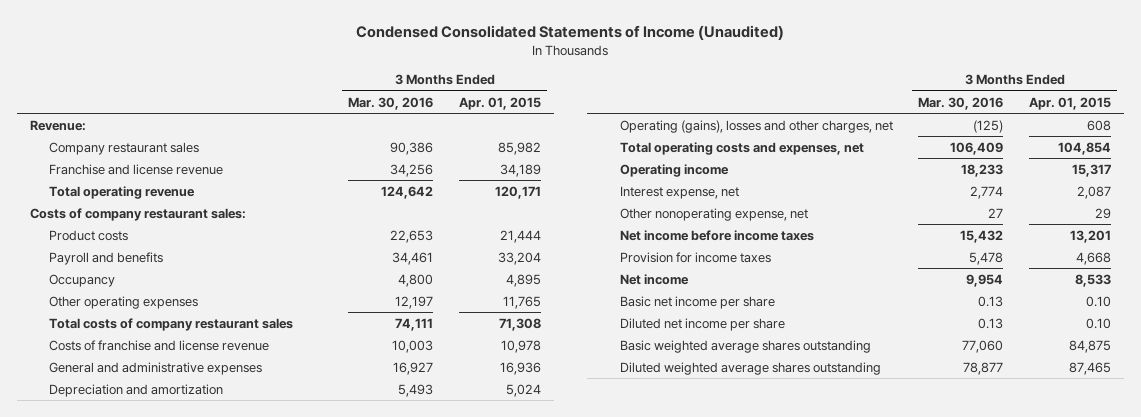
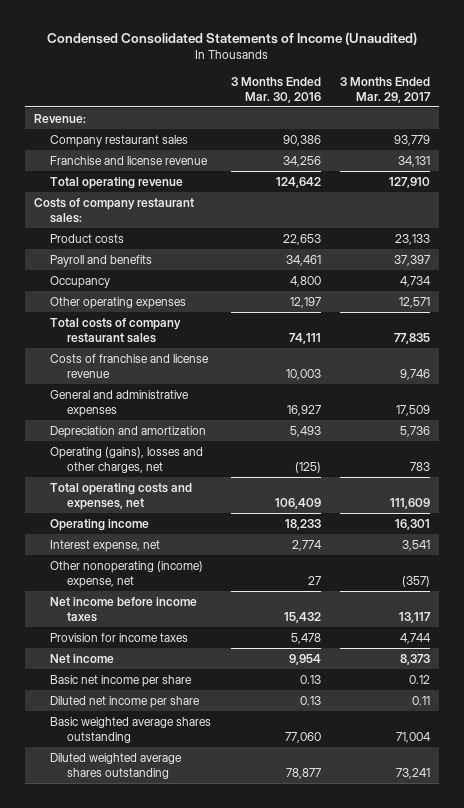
[458,96,541,110] Apr. 01, 2015 -> none
none -> [339,76,431,103] 3 Months Ended Mar. 29, 2017
[619,207,808,221] Other nonoperating expense, net -> [50,560,204,588] Other nonoperating (income) expense, net

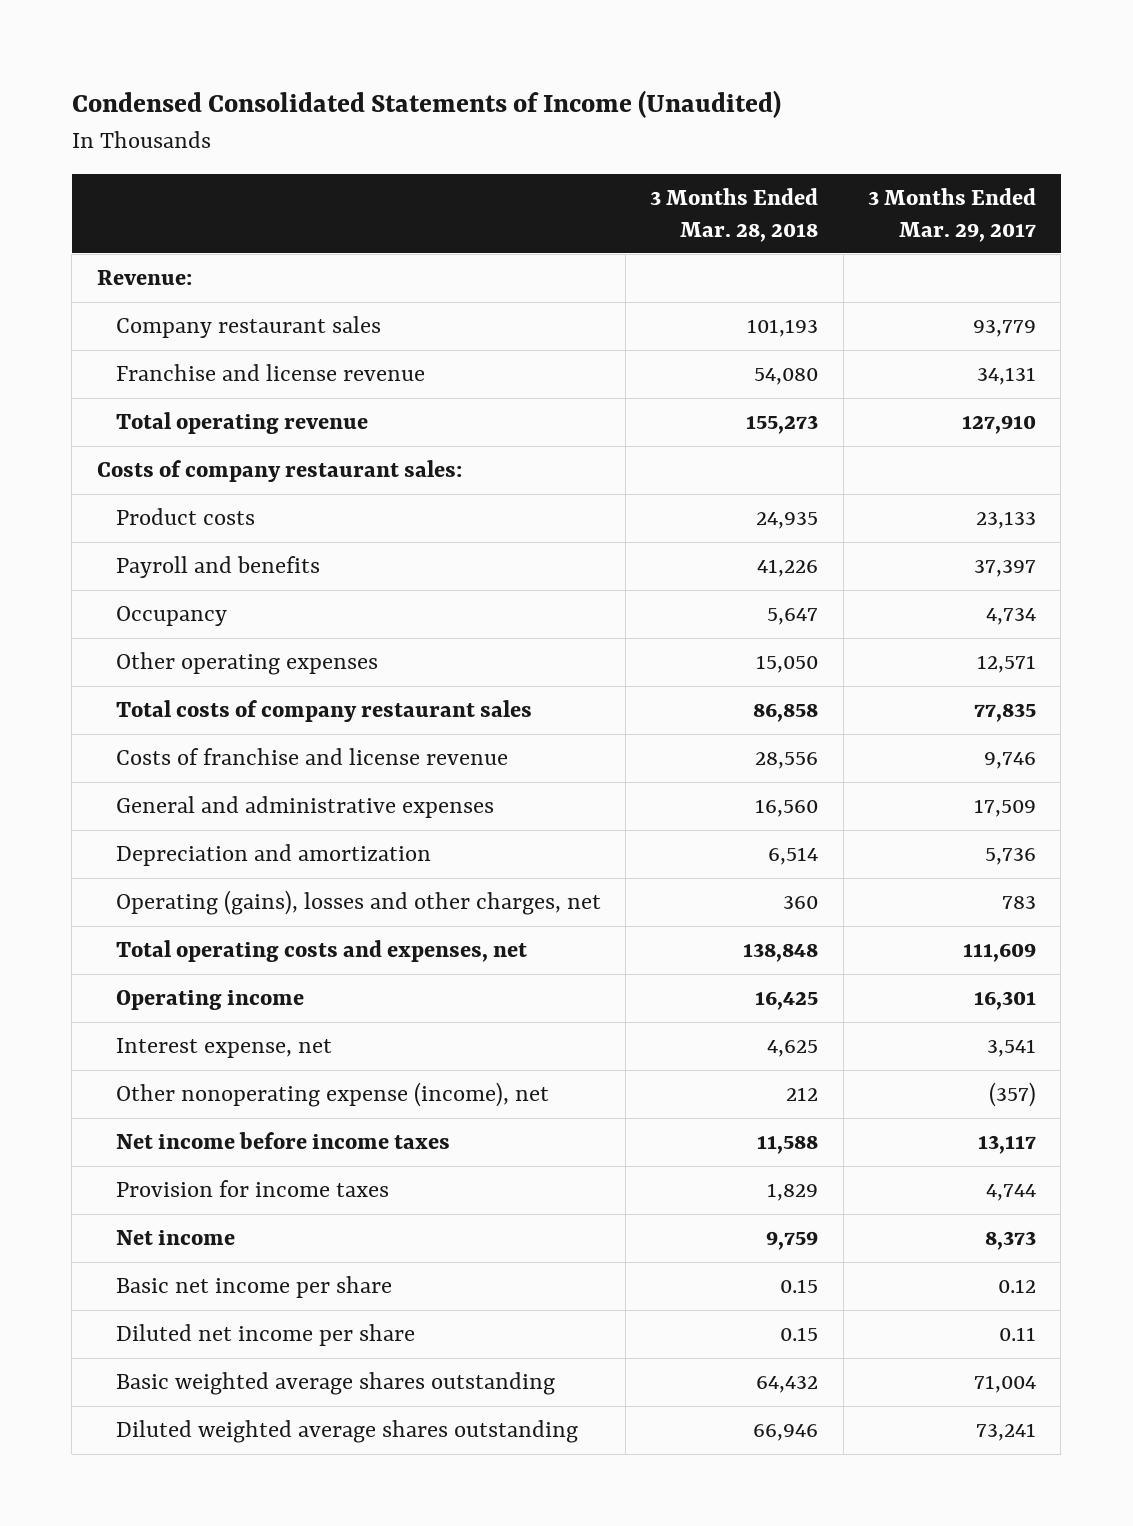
[230,76,321,103] 3 Months Ended Mar. 30, 2016 -> none
none -> [650,187,819,242] 3 Months Ended Mar. 28, 2018
[50,560,204,588] Other nonoperating (income) expense, net -> [115,1082,549,1108] Other nonoperating expense (income), net

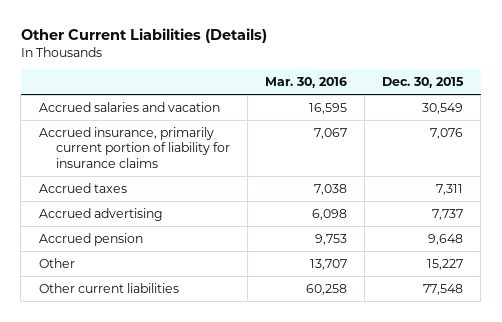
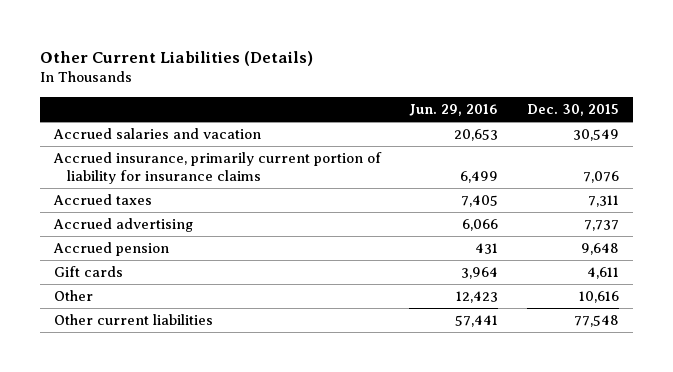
[264,77,347,89] Mar. 30, 2016 -> none
none -> [409,103,499,116] Jun. 29, 2016
none -> [54,266,124,278] Gift cards
[427,258,464,270] 15,227 -> [578,291,619,304] 10,616

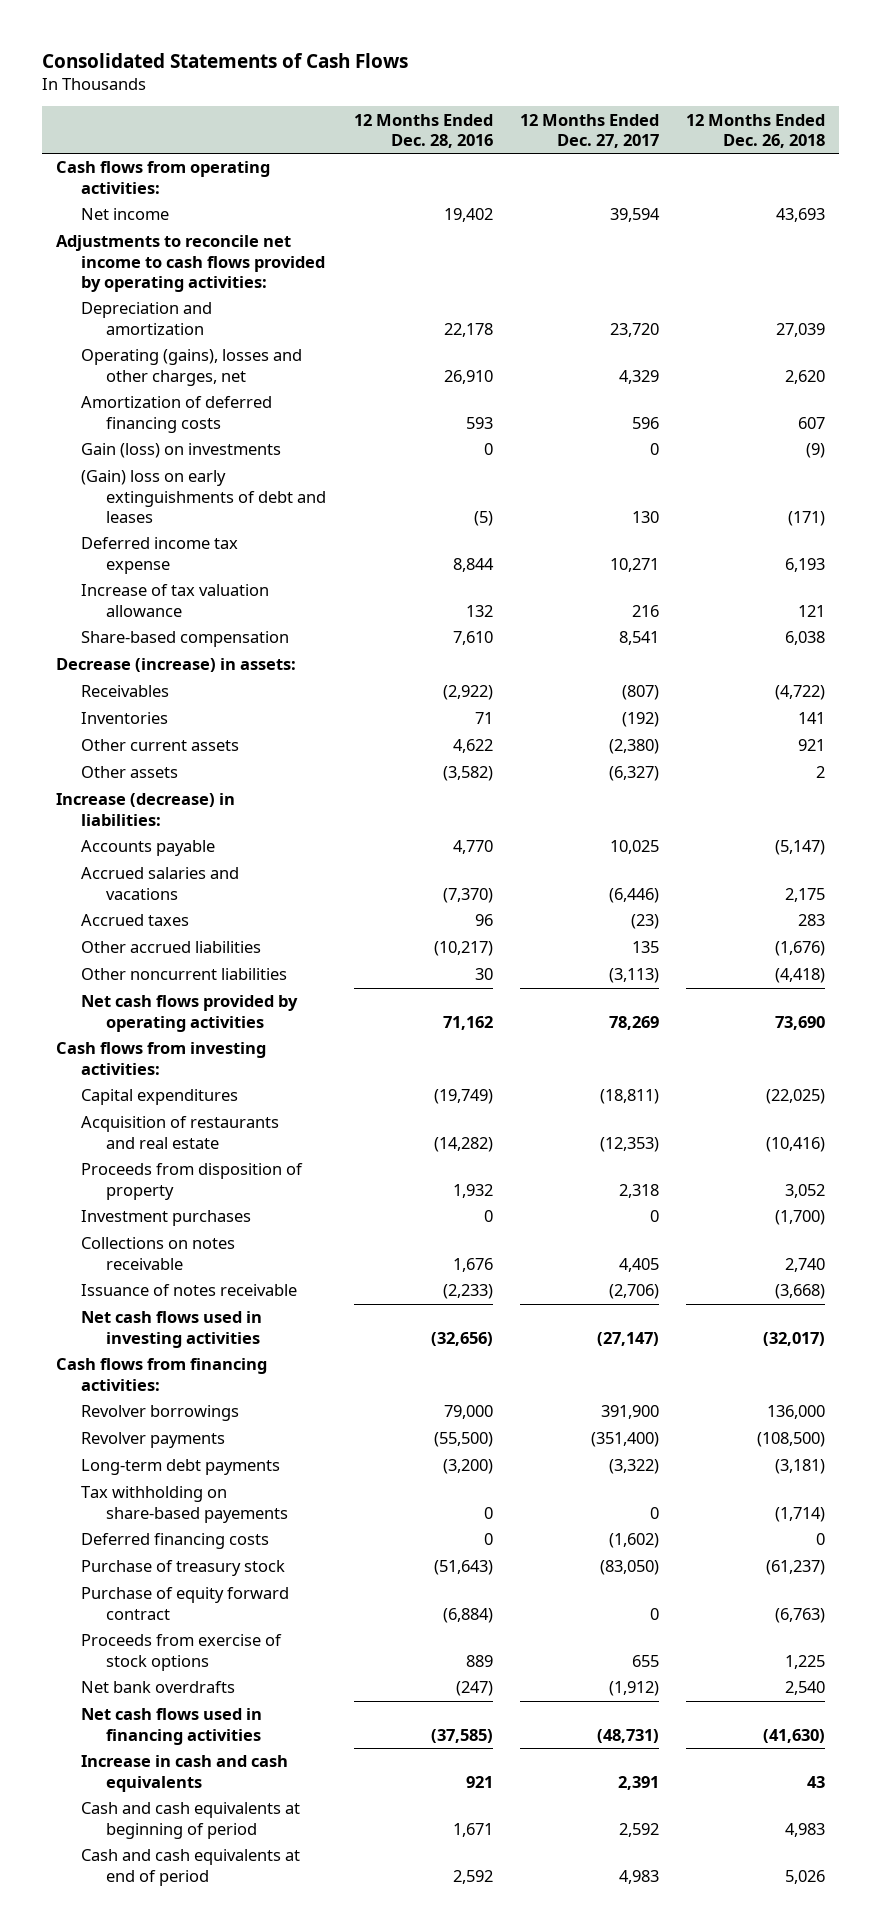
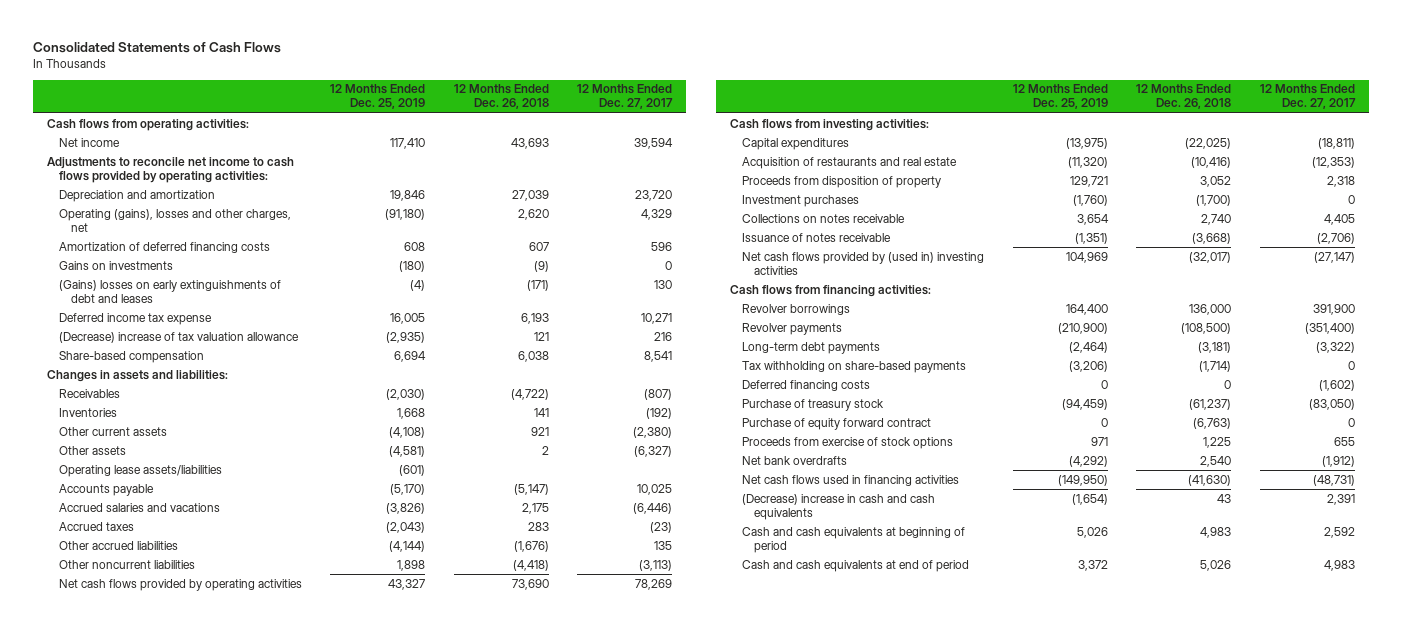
[353,113,493,148] 12 Months Ended Dec. 28, 2016 -> none
none -> [330,84,426,110] 12 Months Ended Dec. 25, 2019
[81,443,282,459] Gain (loss) on investments -> [59,260,174,270] Gains on investments
[81,470,327,523] (Gain) loss on early extinguishments of debt and leases -> [59,279,282,303] (Gains) losses on early extinguishments of debt and leases
[81,584,270,617] Increase of tax valuation allowance -> [59,331,300,343] (Decrease) increase of tax valuation allowance
[55,658,296,673] Decrease (increase) in assets: -> none
none -> [47,369,229,382] Changes in assets and liabilities:
[55,793,235,826] Increase (decrease) in liabilities: -> none
none -> [59,464,223,477] Operating lease assets/liabilities
[81,1311,263,1348] Net cash flows used in investing activities -> [741,251,984,275] Net cash flows provided by (used in) investing activities
[81,1486,289,1523] Tax withholding on share-based payements -> [741,360,966,373] Tax withholding on share-based payments
[81,1755,289,1792] Increase in cash and cash equivalents -> [741,493,935,520] (Decrease) increase in cash and cash equivalents

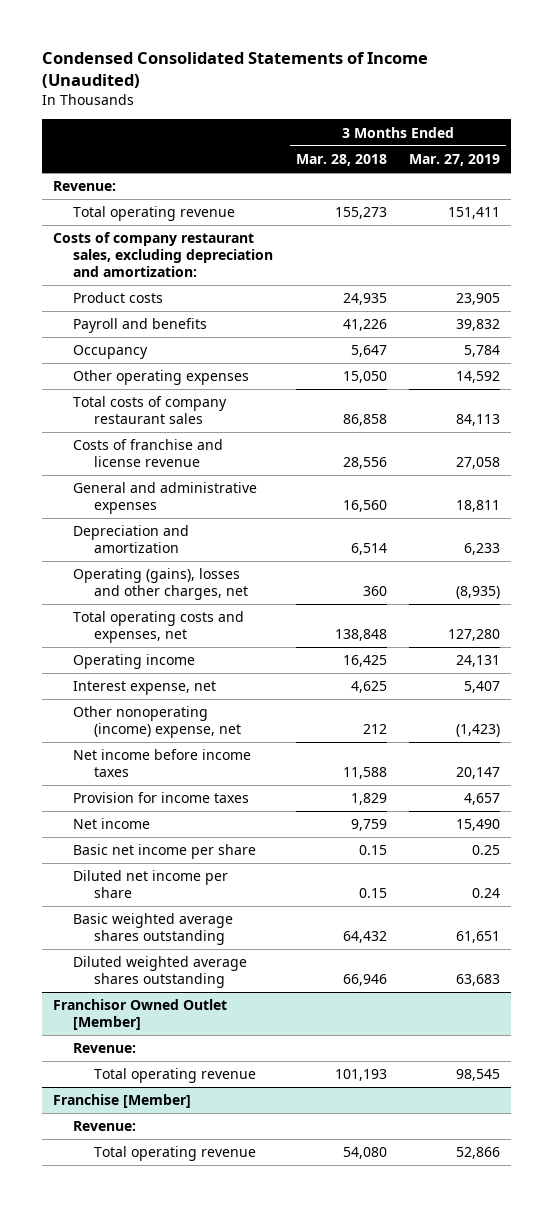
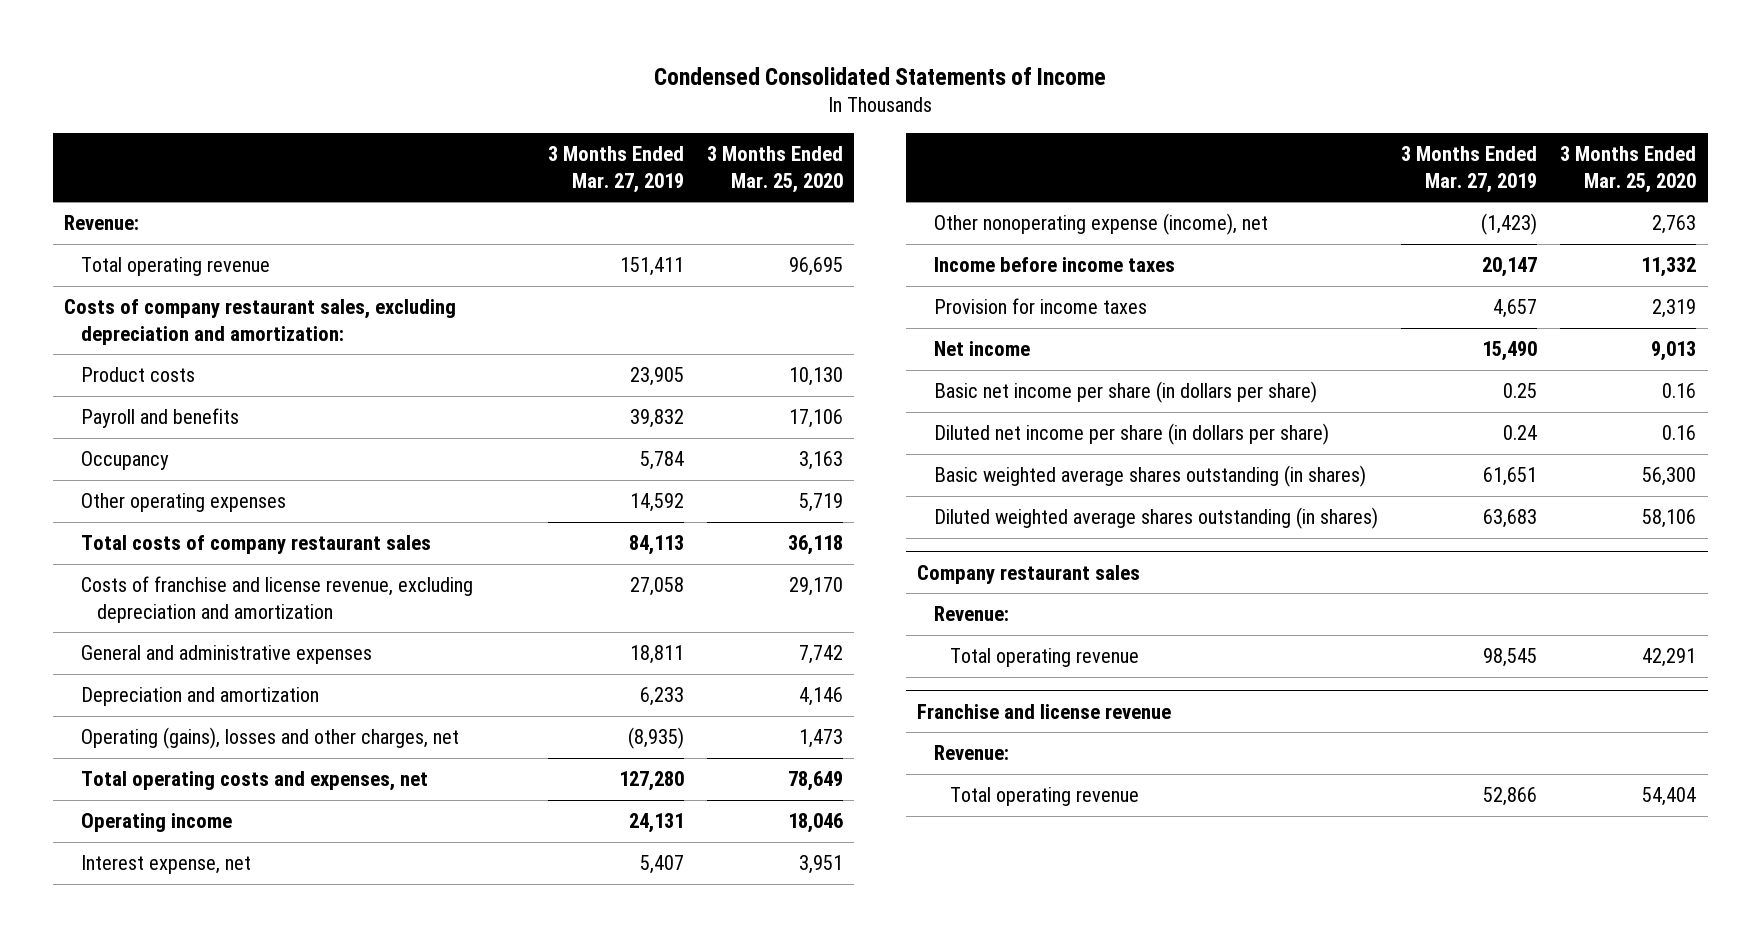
[41,51,428,88] Condensed Consolidated Statements of Income (Unaudited) -> [654,66,1107,85] Condensed Consolidated Statements of Income
[295,153,387,166] Mar. 28, 2018 -> none
none -> [706,146,843,193] 3 Months Ended Mar. 25, 2020
[73,439,224,468] Costs of franchise and license revenue -> [80,576,473,623] Costs of franchise and license revenue, excluding depreciation and amortization
[73,706,241,739] Other nonoperating (income) expense, net -> [933,213,1268,236] Other nonoperating expense (income), net
[73,749,252,778] Net income before income taxes -> [933,257,1175,273] Income before income taxes
[73,844,257,860] Basic net income per share -> [933,381,1317,404] Basic net income per share (in dollars per share)
[73,870,229,899] Diluted net income per share -> [933,423,1329,446] Diluted net income per share (in dollars per share)
[73,913,234,946] Basic weighted average shares outstanding -> [933,465,1366,488] Basic weighted average shares outstanding (in shares)
[73,956,248,989] Diluted weighted average shares outstanding -> [933,507,1378,530] Diluted weighted average shares outstanding (in shares)
[53,999,228,1031] Franchisor Owned Outlet [Member] -> [917,564,1141,584] Company restaurant sales
[53,1094,192,1109] Franchise [Member] -> [917,703,1172,719] Franchise and license revenue

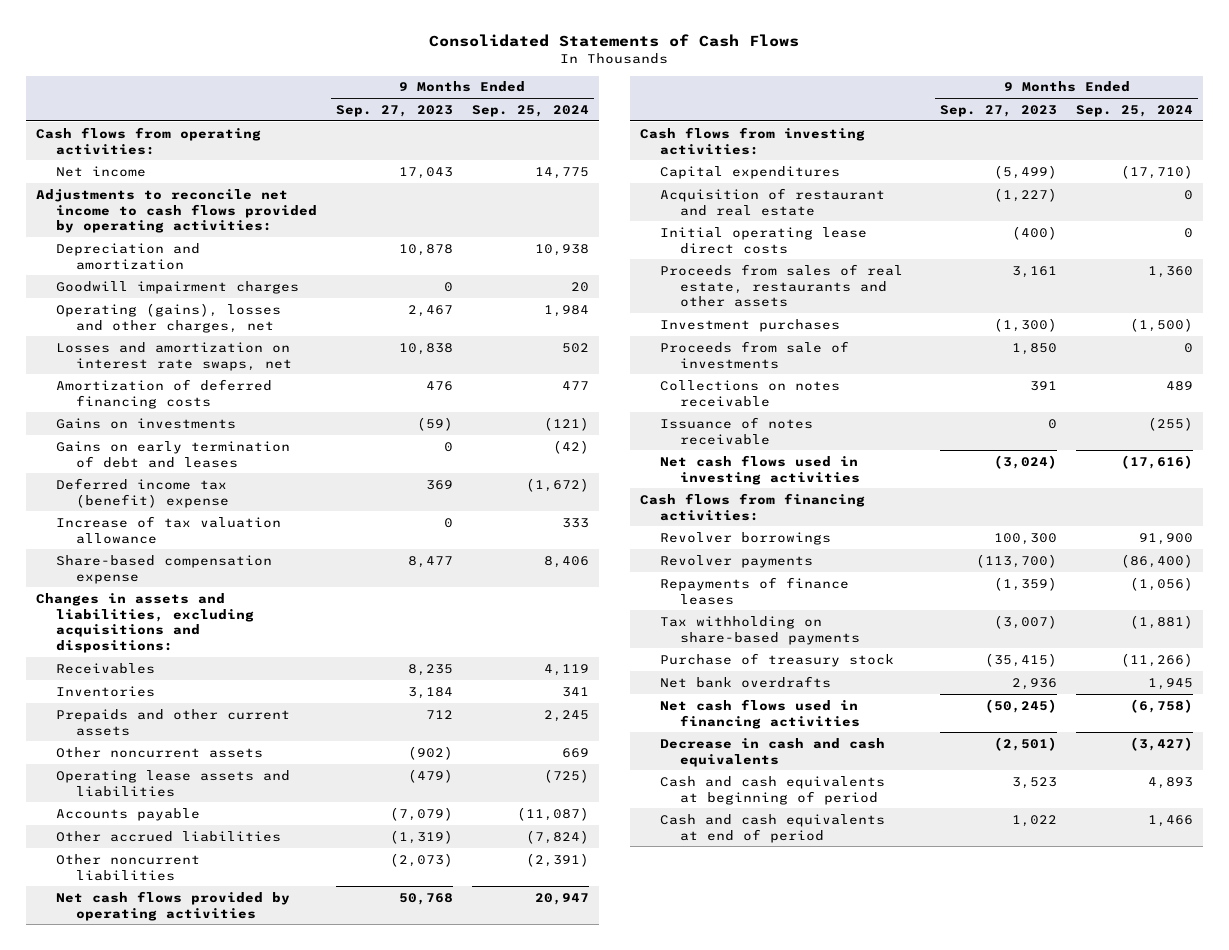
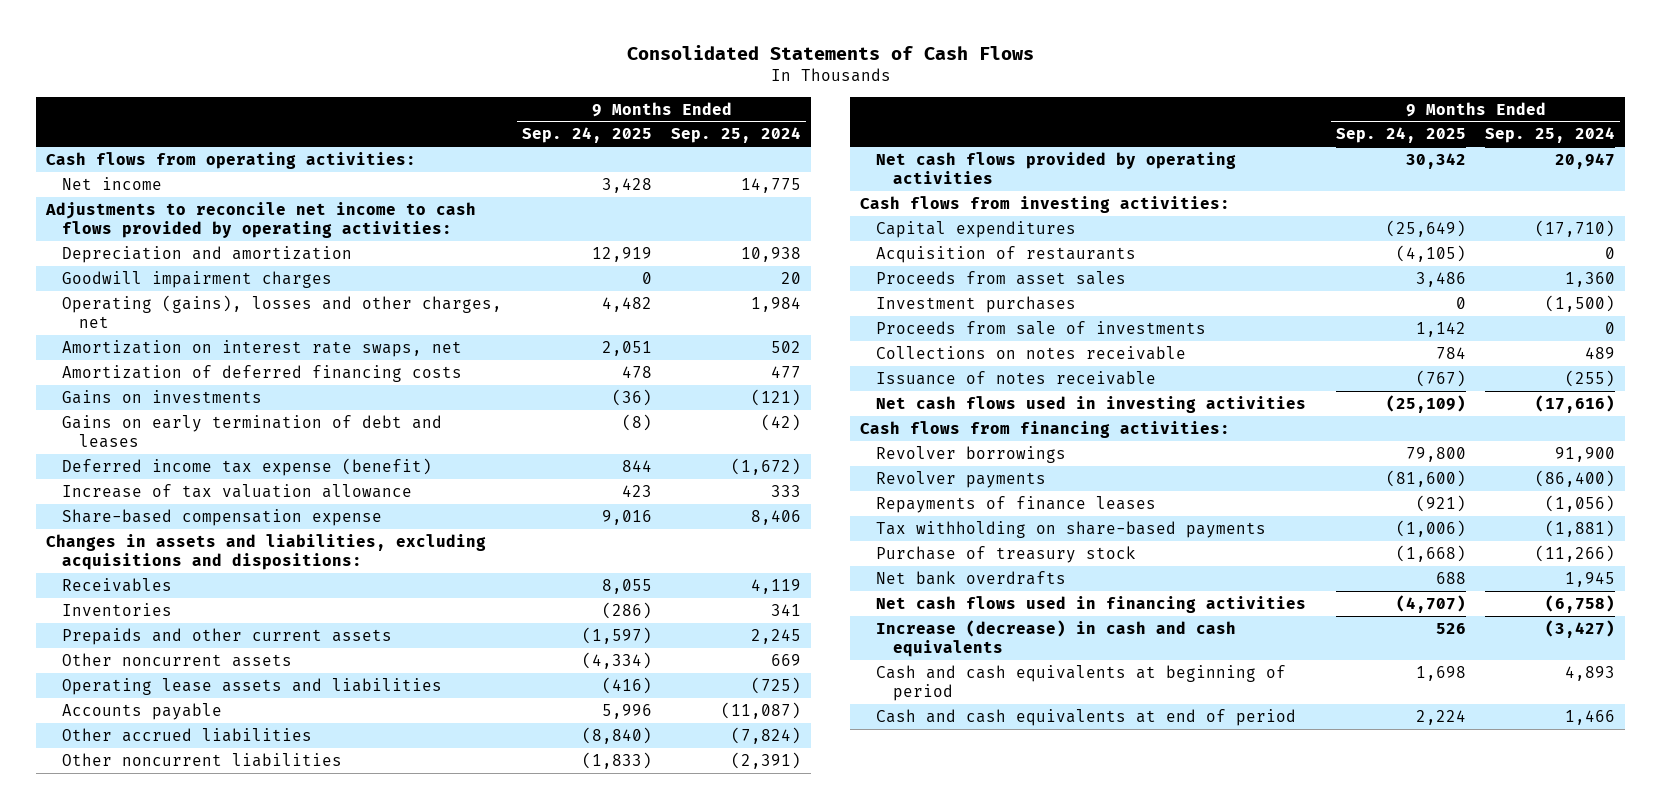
[335,105,453,118] Sep. 27, 2023 -> none
none -> [521,127,652,144] Sep. 24, 2025
[55,341,292,371] Losses and amortization on interest rate swaps, net -> [62,339,463,357] Amortization on interest rate swaps, net
[55,477,229,508] Deferred income tax (benefit) expense -> [62,457,433,476] Deferred income tax expense (benefit)
[659,226,867,254] Initial operating lease direct costs -> none
[659,187,885,216] Acquisition of restaurant and real estate -> [876,245,1137,263] Acquisition of restaurants
[659,263,903,308] Proceeds from sales of real estate, restaurants and other assets -> [876,270,1127,285] Proceeds from asset sales
[659,737,885,767] Decrease in cash and cash equivalents -> [876,619,1237,658] Increase (decrease) in cash and cash equivalents

